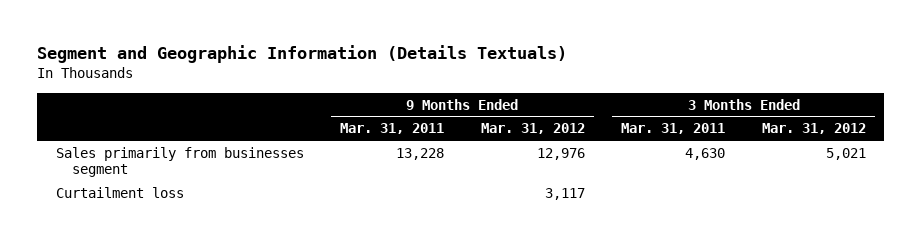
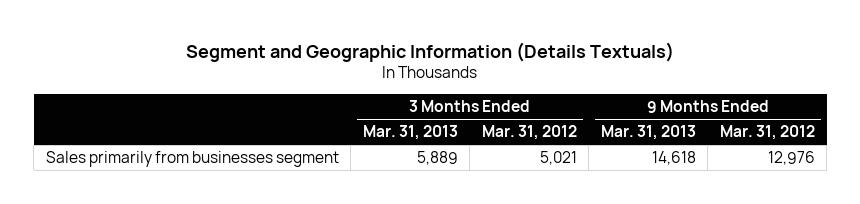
[340,123,445,135] Mar. 31, 2011 -> none
[621,123,726,135] Mar. 31, 2011 -> none
none -> [362,125,458,141] Mar. 31, 2013
none -> [600,125,696,141] Mar. 31, 2013
[55,187,184,199] Curtailment loss -> none

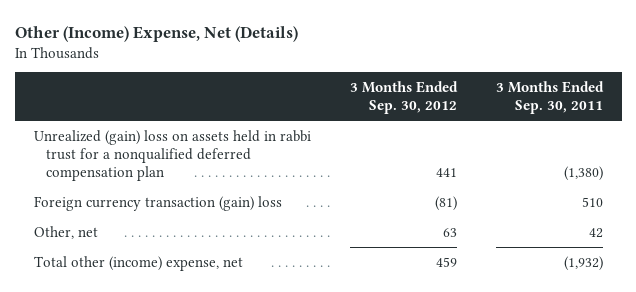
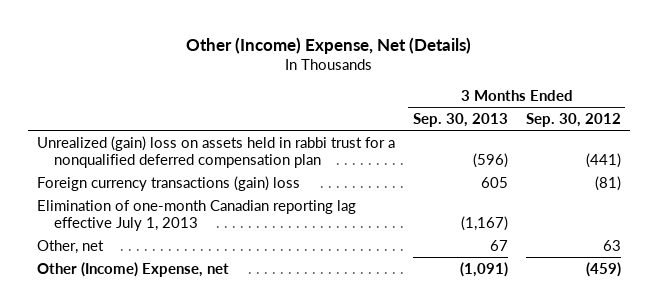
[495,80,604,115] 3 Months Ended Sep. 30, 2011 -> none
none -> [412,113,508,128] Sep. 30, 2013
[435,168,457,178] 441 -> [585,152,621,168] (441)
[33,195,282,211] Foreign currency transaction (gain) loss -> [37,175,301,191] Foreign currency transactions (gain) loss
none -> [37,199,357,231] Elimination of one-month Canadian reporting lag effective July 1, 2013
[33,255,243,271] Total other (income) expense, net -> [37,261,230,277] Other (Income) Expense, net
[435,256,457,267] 459 -> [585,261,621,277] (459)

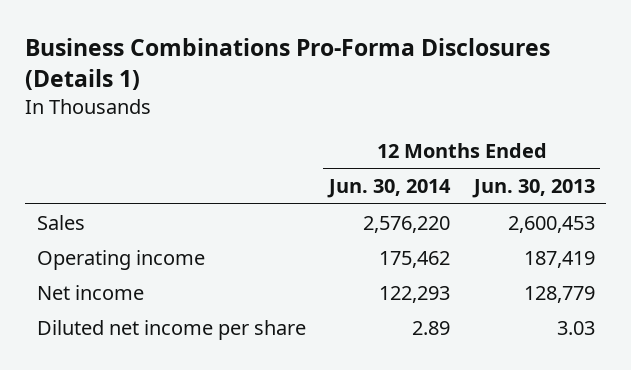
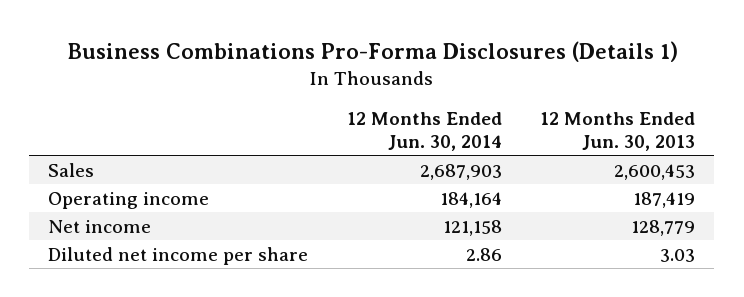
[363,215,451,233] 2,576,220 -> [419,163,502,180] 2,687,903
[379,250,451,268] 175,462 -> [439,191,502,208] 184,164
[379,285,451,303] 122,293 -> [442,219,502,236] 121,158
[412,320,451,335] 2.89 -> [465,247,502,261] 2.86

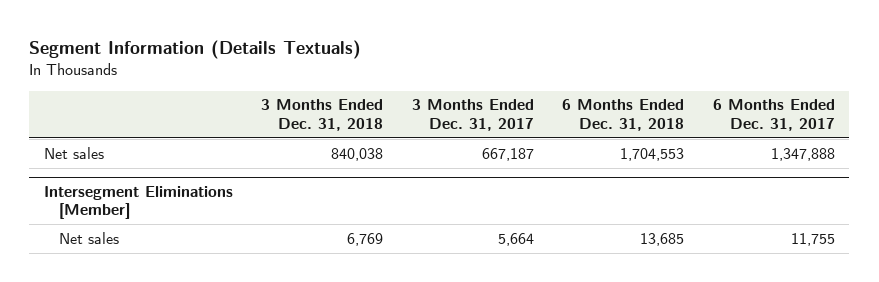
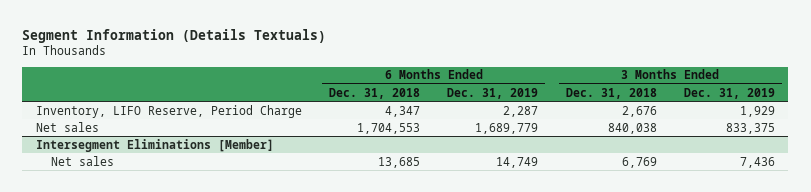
[411,99,534,131] 3 Months Ended Dec. 31, 2017 -> none
[712,99,835,131] 6 Months Ended Dec. 31, 2017 -> none
none -> [447,87,539,99] Dec. 31, 2019
none -> [683,87,775,99] Dec. 31, 2019
none -> [35,104,302,118] Inventory, LIFO Reserve, Period Charge

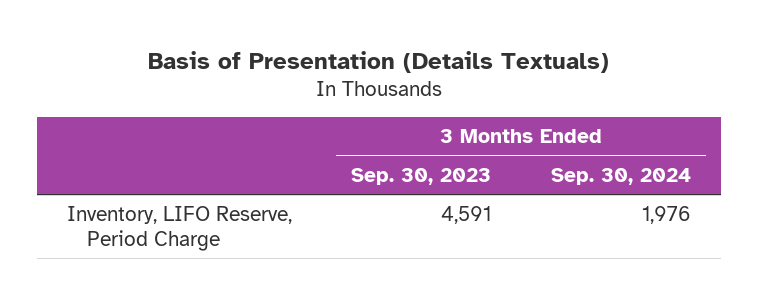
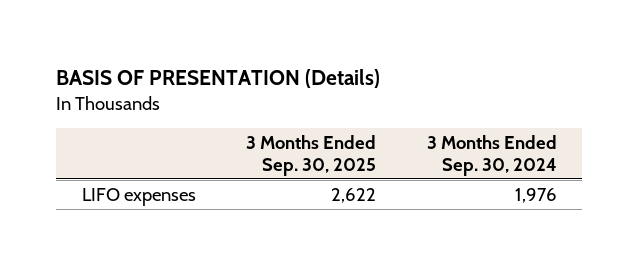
[147,50,609,73] Basis of Presentation (Details Textuals) -> [56,68,381,88] BASIS OF PRESENTATION (Details)
[351,167,492,185] Sep. 30, 2023 -> none
none -> [246,135,377,176] 3 Months Ended Sep. 30, 2025
[66,206,292,251] Inventory, LIFO Reserve, Period Charge -> [81,188,196,207] LIFO expenses

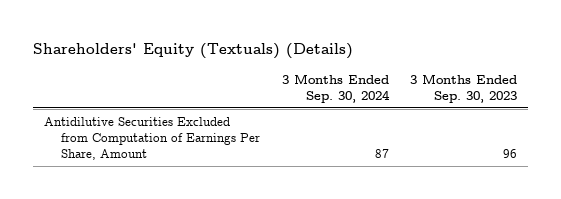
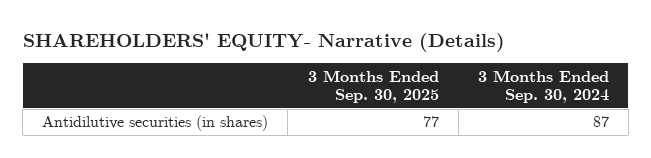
[32,42,353,59] Shareholders' Equity (Textuals) (Details) -> [22,33,505,53] SHAREHOLDERS' EQUITY- Narrative (Details)
[410,73,518,103] 3 Months Ended Sep. 30, 2023 -> none
none -> [307,69,439,104] 3 Months Ended Sep. 30, 2025
[43,117,261,160] Antidilutive Securities Excluded from Computation of Earnings Per Share, Amount -> [42,115,269,132] Antidilutive securities (in shares)

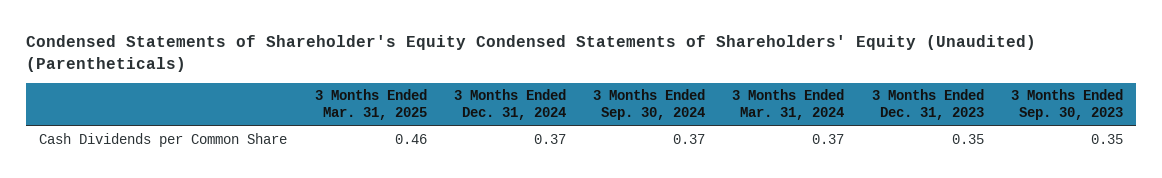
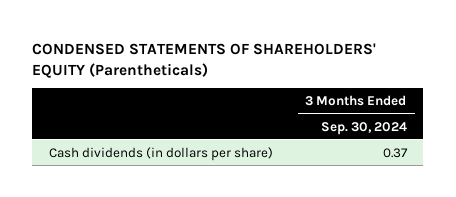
[25,35,1036,72] Condensed Statements of Shareholder's Equity Condensed Statements of Shareholders' Equity (Unaudited) (Parentheticals) -> [32,42,377,78] CONDENSED STATEMENTS OF SHAREHOLDERS' EQUITY (Parentheticals)
[314,89,427,120] 3 Months Ended Mar. 31, 2025 -> none
[453,89,566,120] 3 Months Ended Dec. 31, 2024 -> none
[732,89,845,120] 3 Months Ended Mar. 31, 2024 -> none
[871,89,984,120] 3 Months Ended Dec. 31, 2023 -> none
[1010,89,1123,120] 3 Months Ended Sep. 30, 2023 -> none
[39,132,288,147] Cash Dividends per Common Share -> [48,146,273,161] Cash dividends (in dollars per share)

